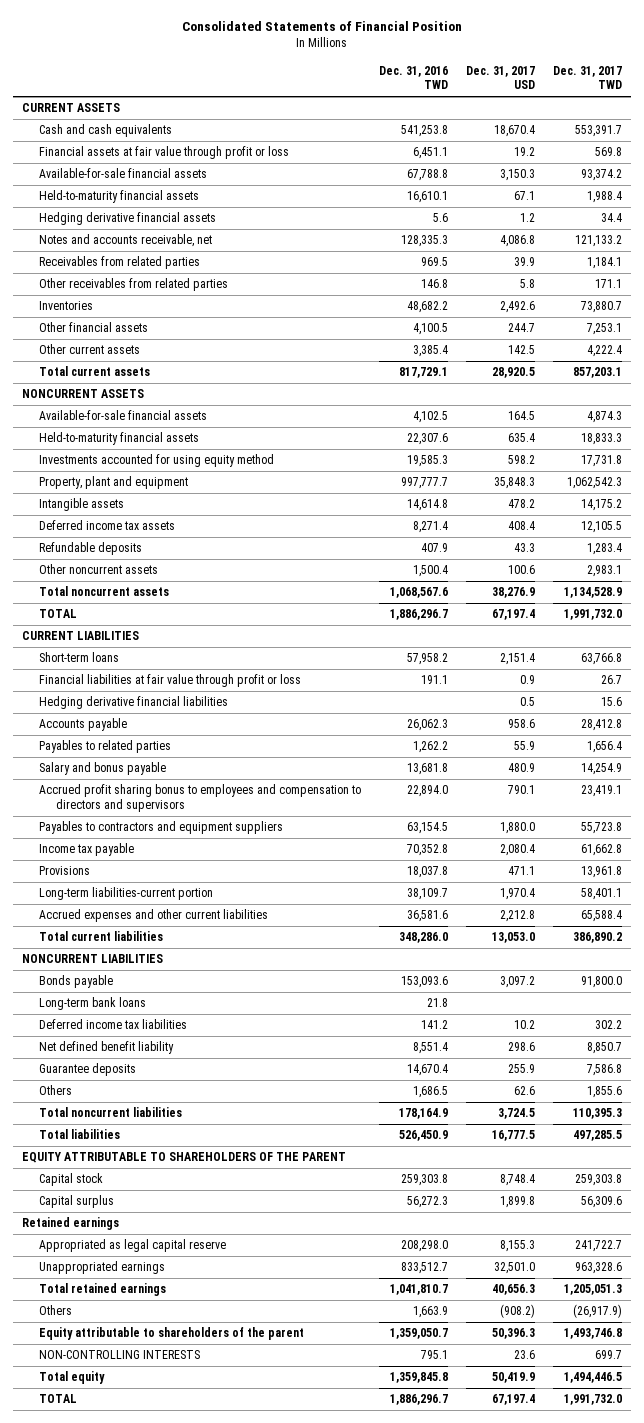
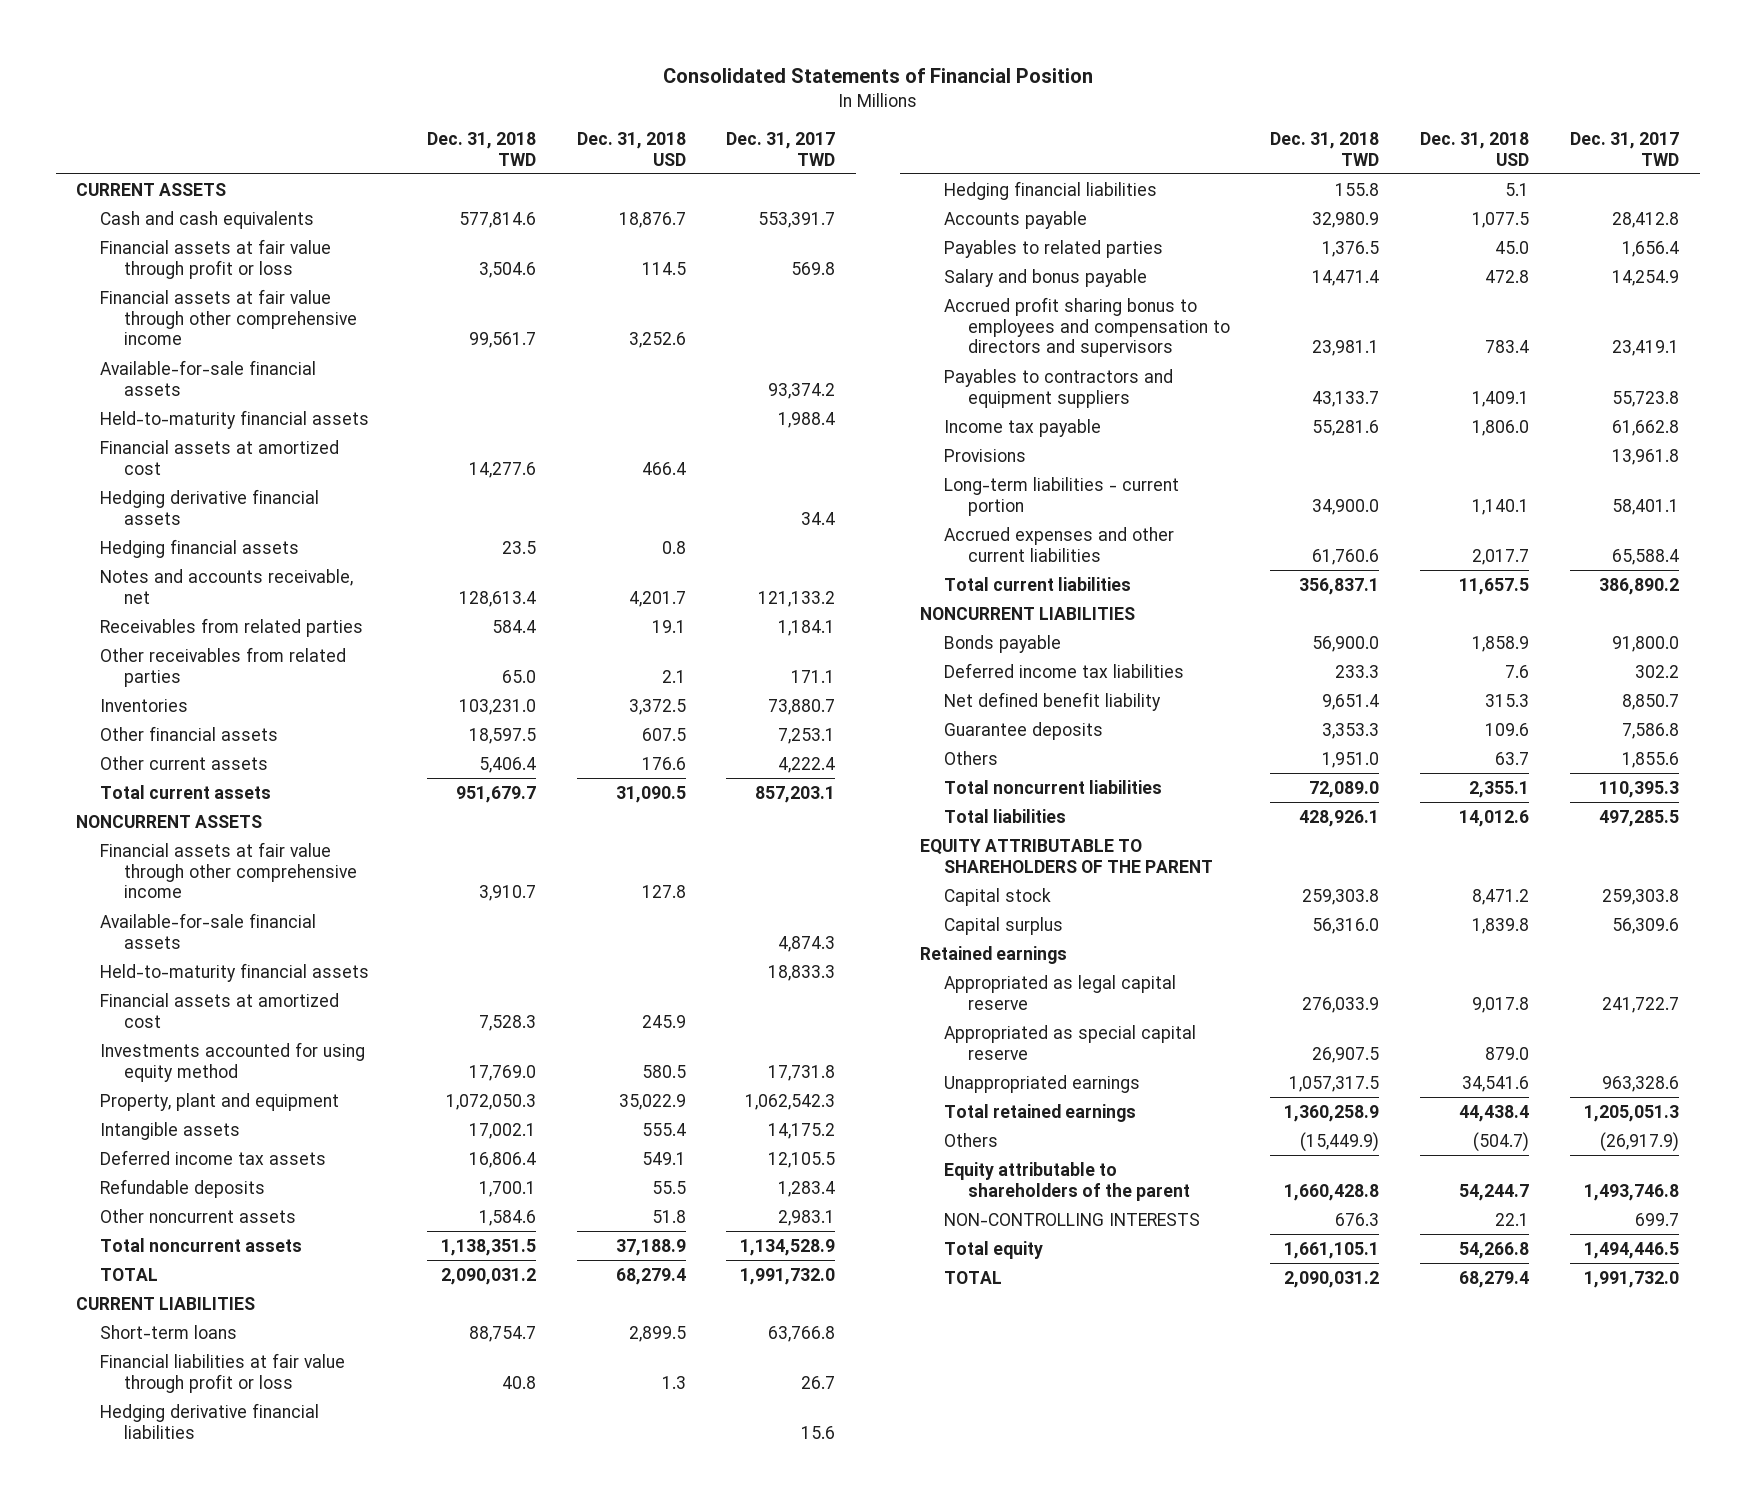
[378,65,448,90] Dec. 31, 2016 TWD -> none
[465,65,535,90] Dec. 31, 2017 USD -> none
none -> [426,131,536,166] Dec. 31, 2018 TWD
none -> [576,131,686,166] Dec. 31, 2018 USD
none -> [100,288,357,346] Financial assets at fair value through other comprehensive income
none -> [100,439,340,475] Financial assets at amortized cost
none -> [100,538,300,558] Hedging financial assets
none -> [100,841,357,899] Financial assets at fair value through other comprehensive income
none -> [100,992,340,1028] Financial assets at amortized cost
none -> [943,180,1157,200] Hedging financial liabilities
[39,887,214,901] Long-term liabilities-current portion -> [943,476,1179,516] Long-term liabilities - current portion
[39,997,147,1011] Long-term bank loans -> none
none -> [943,1024,1196,1060] Appropriated as special capital reserve

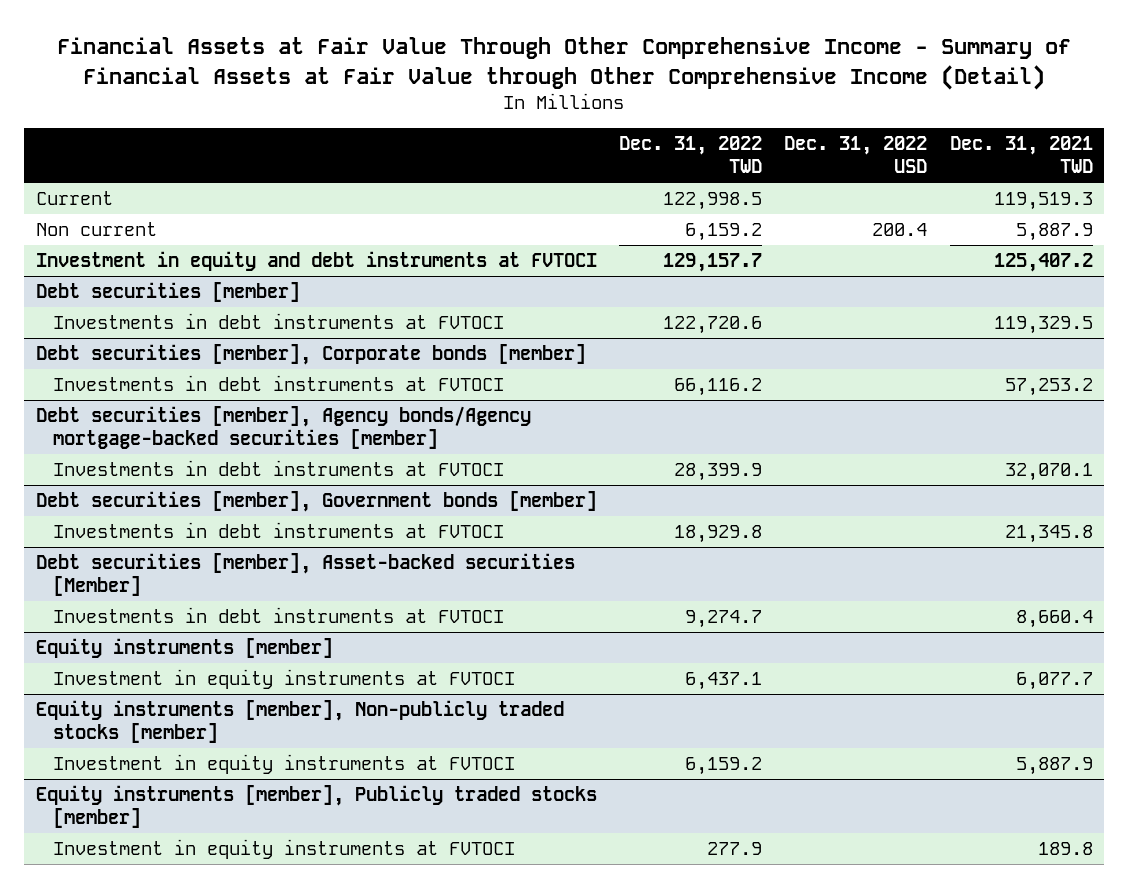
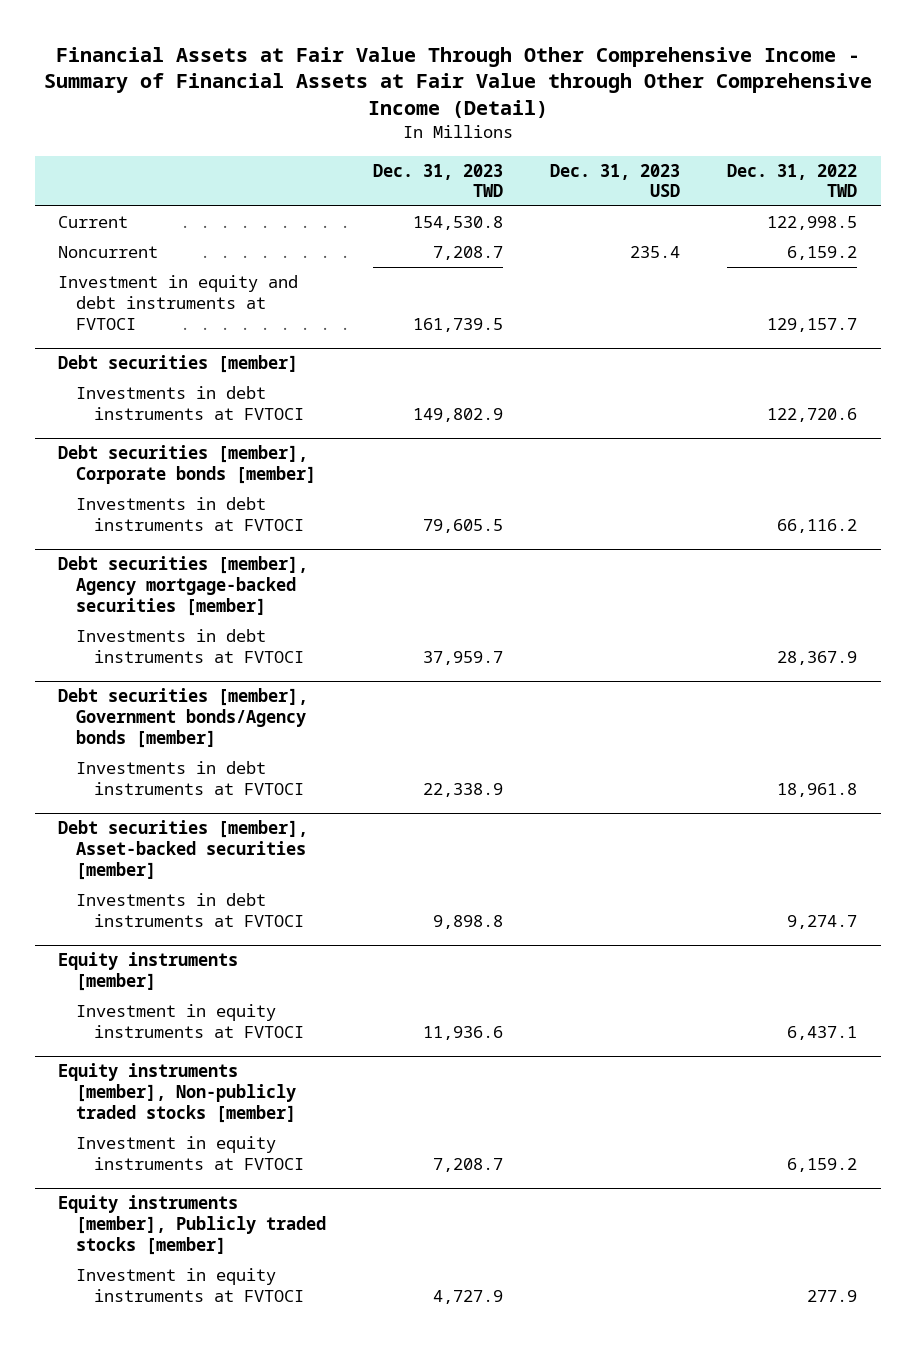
[784,136,928,174] Dec. 31, 2022 USD -> none
[949,136,1093,174] Dec. 31, 2021 TWD -> none
none -> [373,163,504,198] Dec. 31, 2023 TWD
none -> [550,163,681,198] Dec. 31, 2023 USD
[35,222,157,237] Non current -> [58,245,159,258] Noncurrent
[35,406,531,449] Debt securities [member], Agency bonds/Agency mortgage-backed securities [member] -> [58,556,309,617] Debt securities [member], Agency mortgage-backed securities [member]
[673,463,762,482] 28,399.9 -> [777,650,858,665] 28,367.9
[35,491,597,513] Debt securities [member], Government bonds [member] -> [58,688,309,749] Debt securities [member], Government bonds/Agency bonds [member]
[673,525,762,544] 18,929.8 -> [777,782,858,797] 18,961.8
[35,553,575,596] Debt securities [member], Asset-backed securities [Member] -> [58,820,309,881] Debt securities [member], Asset-backed securities [member]

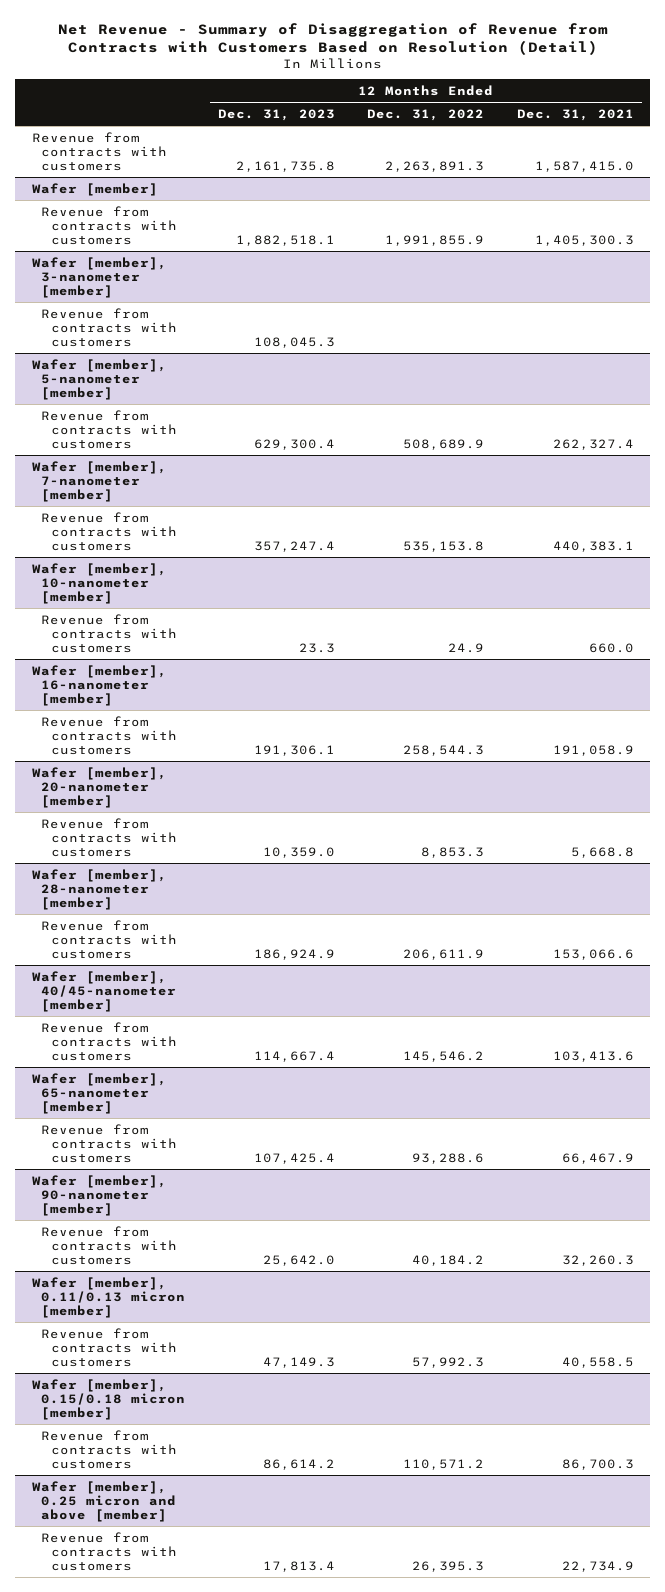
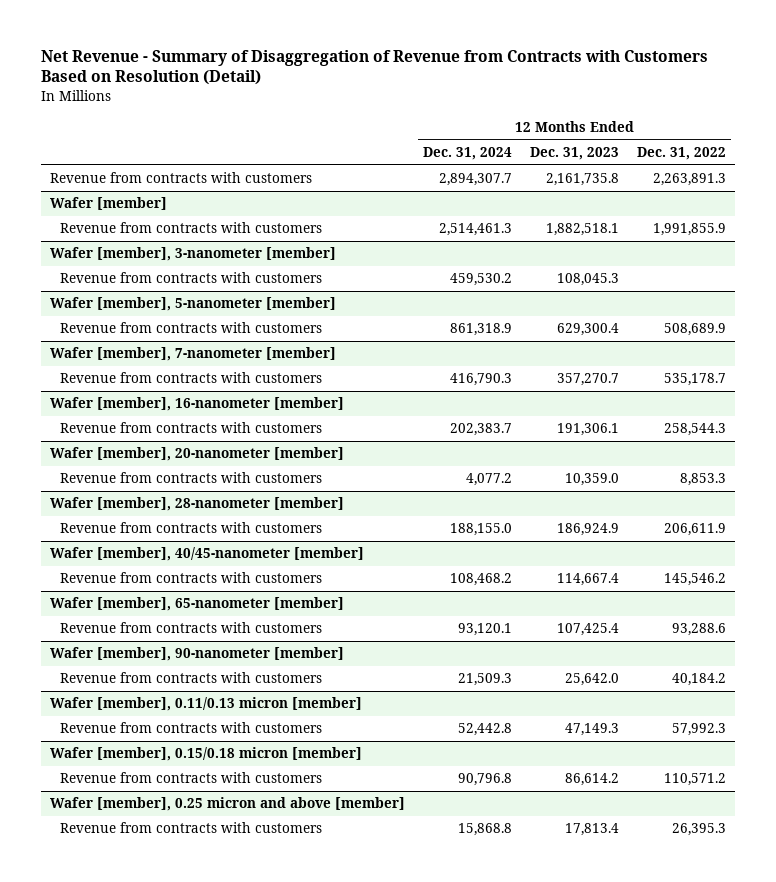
[516,108,634,121] Dec. 31, 2021 -> none
none -> [423,146,513,160] Dec. 31, 2024
[31,562,167,604] Wafer [member], 10-nanometer [member] -> none
[41,613,178,653] Revenue from contracts with customers -> none
[253,540,335,552] 357,247.4 -> [557,373,620,387] 357,270.7
[403,540,485,552] 535,153.8 -> [664,373,727,387] 535,178.7

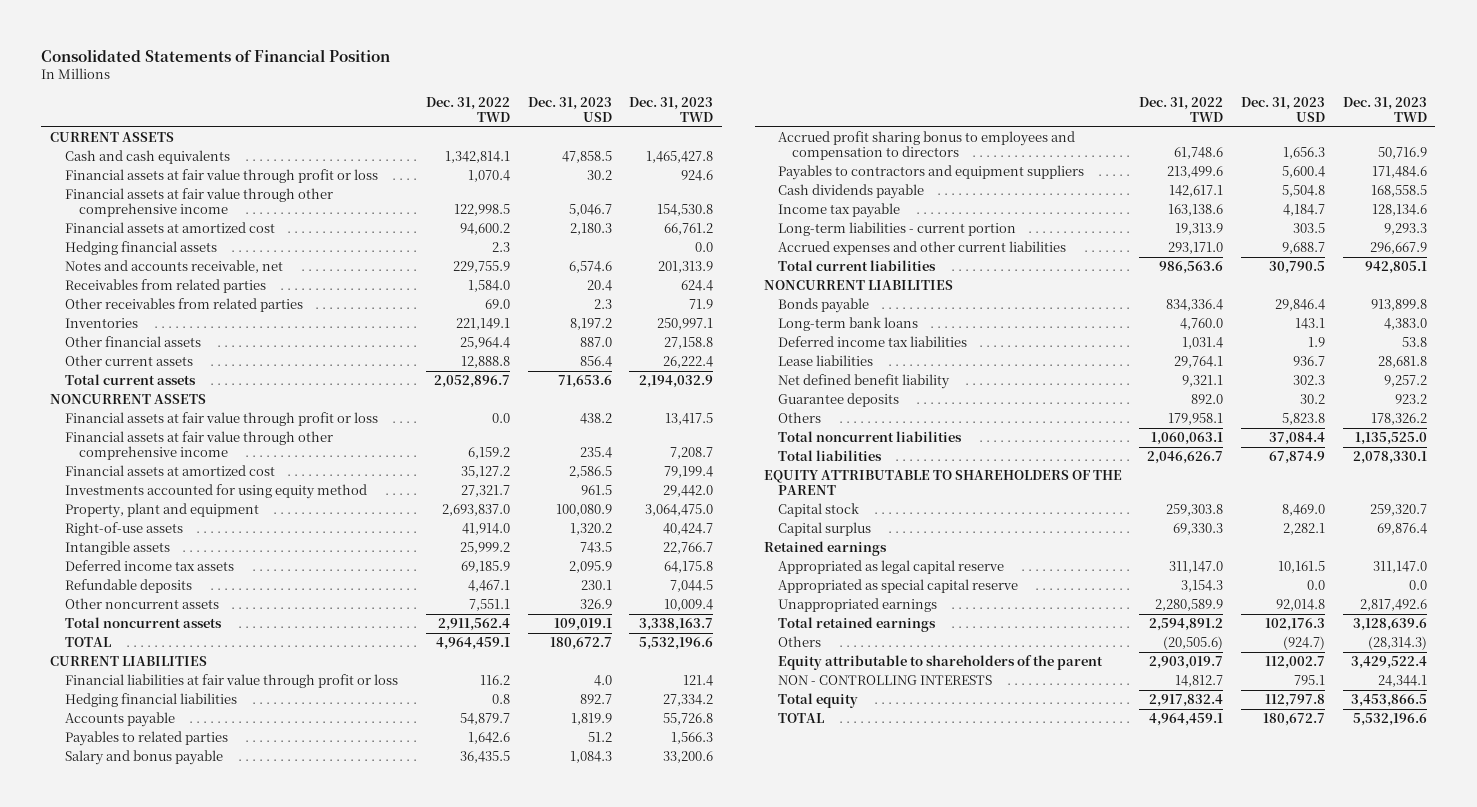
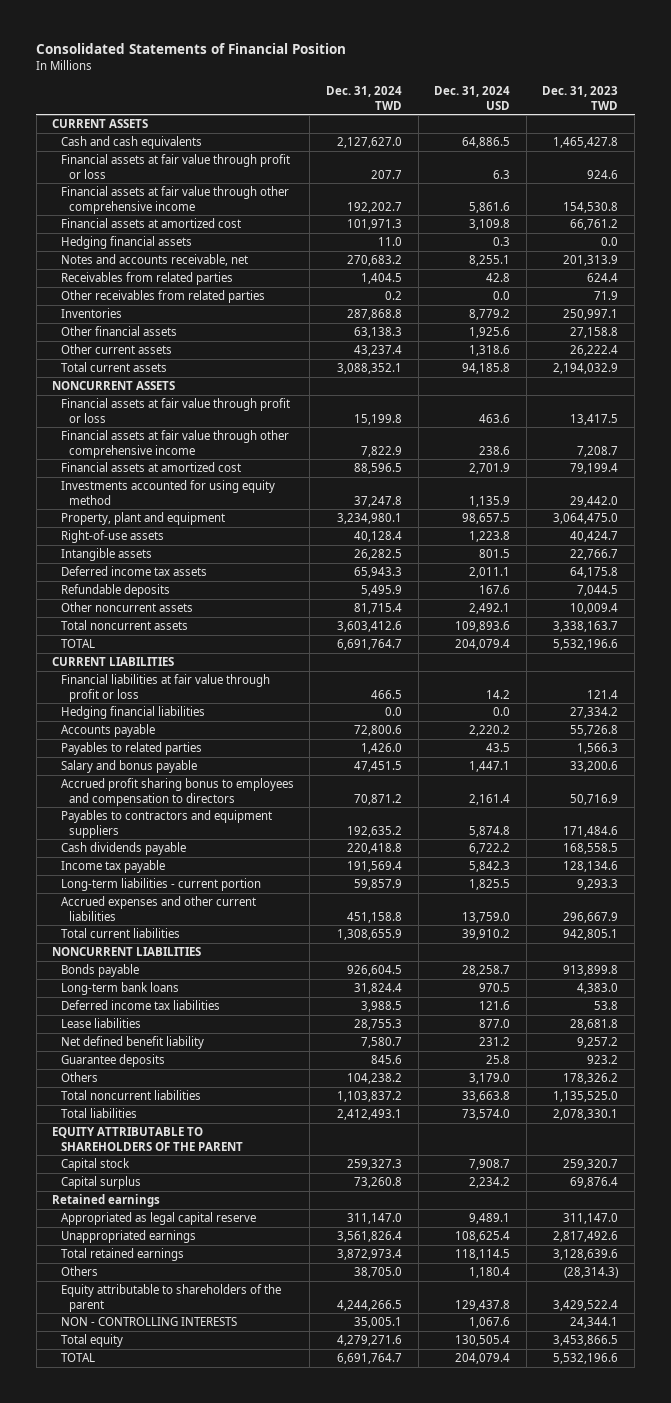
[425,96,510,122] Dec. 31, 2022 TWD -> none
[527,96,612,122] Dec. 31, 2023 USD -> none
none -> [326,86,403,110] Dec. 31, 2024 TWD
none -> [434,86,511,110] Dec. 31, 2024 USD
[778,579,1019,594] Appropriated as special capital reserve -> none

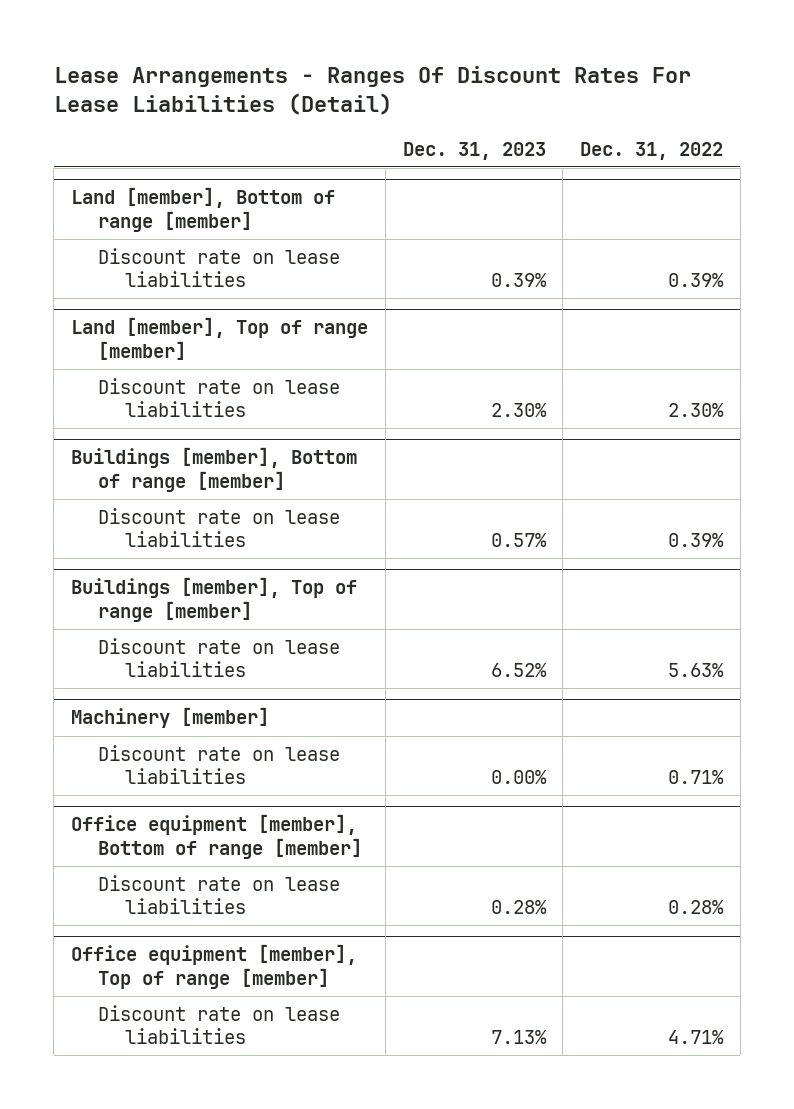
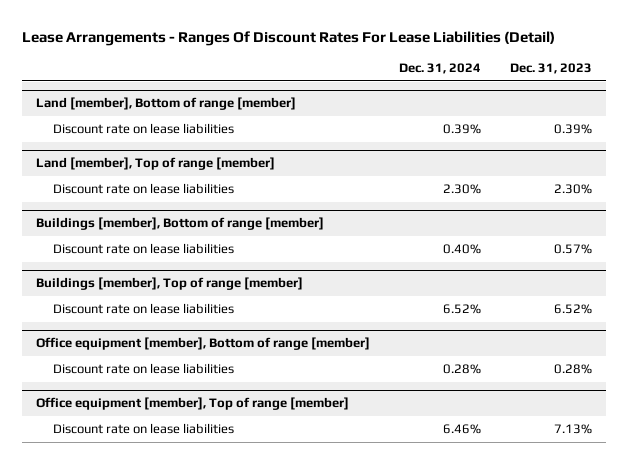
[580,141,724,160] Dec. 31, 2022 -> none
none -> [399,62,482,74] Dec. 31, 2024
[71,707,270,729] Machinery [member] -> none
[97,744,340,784] Discount rate on lease liabilities -> none

